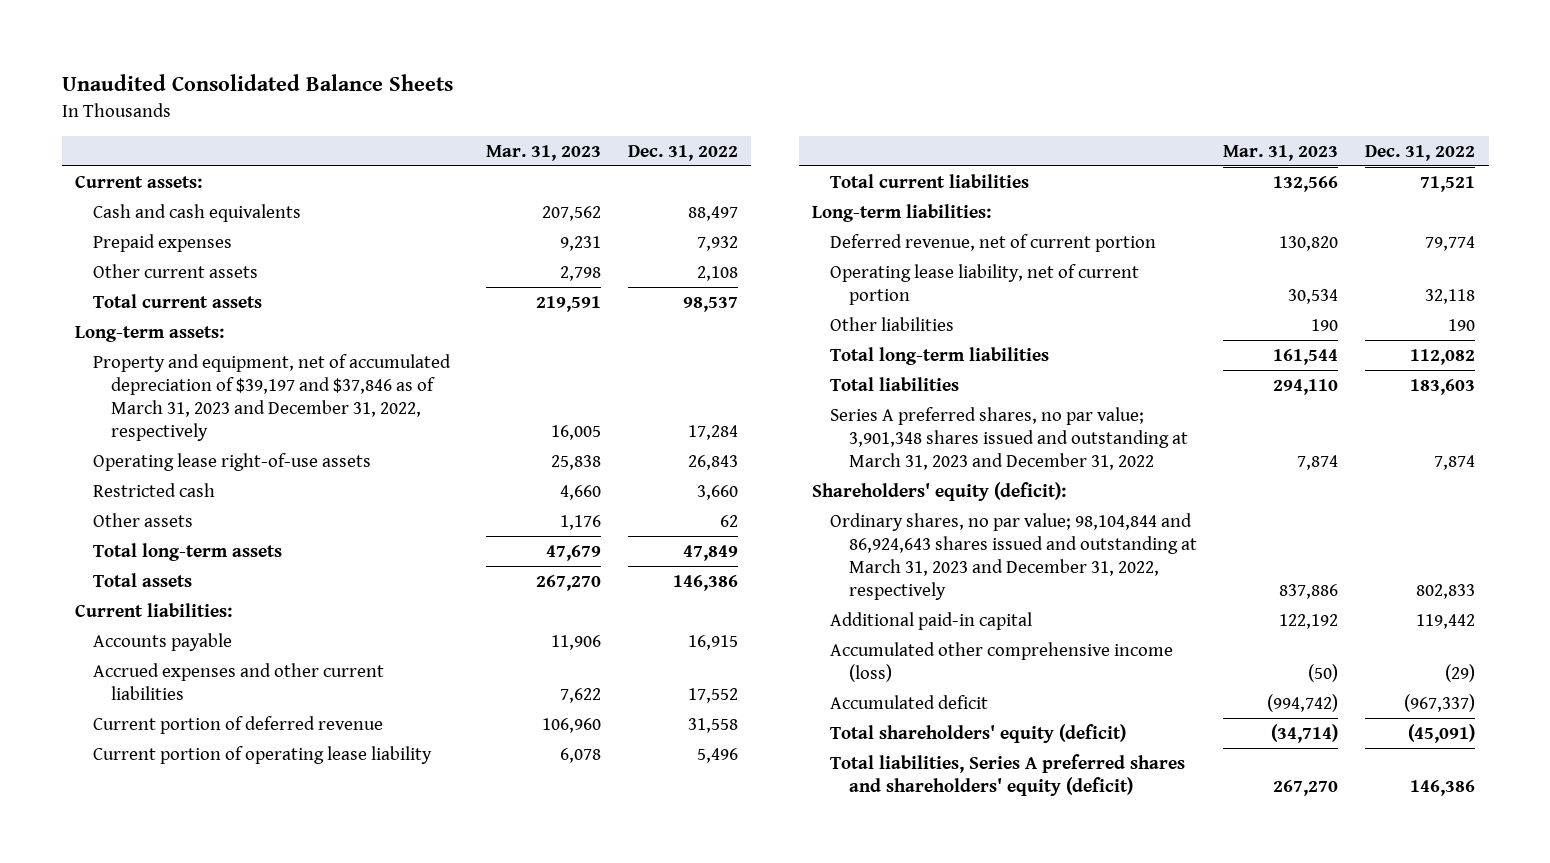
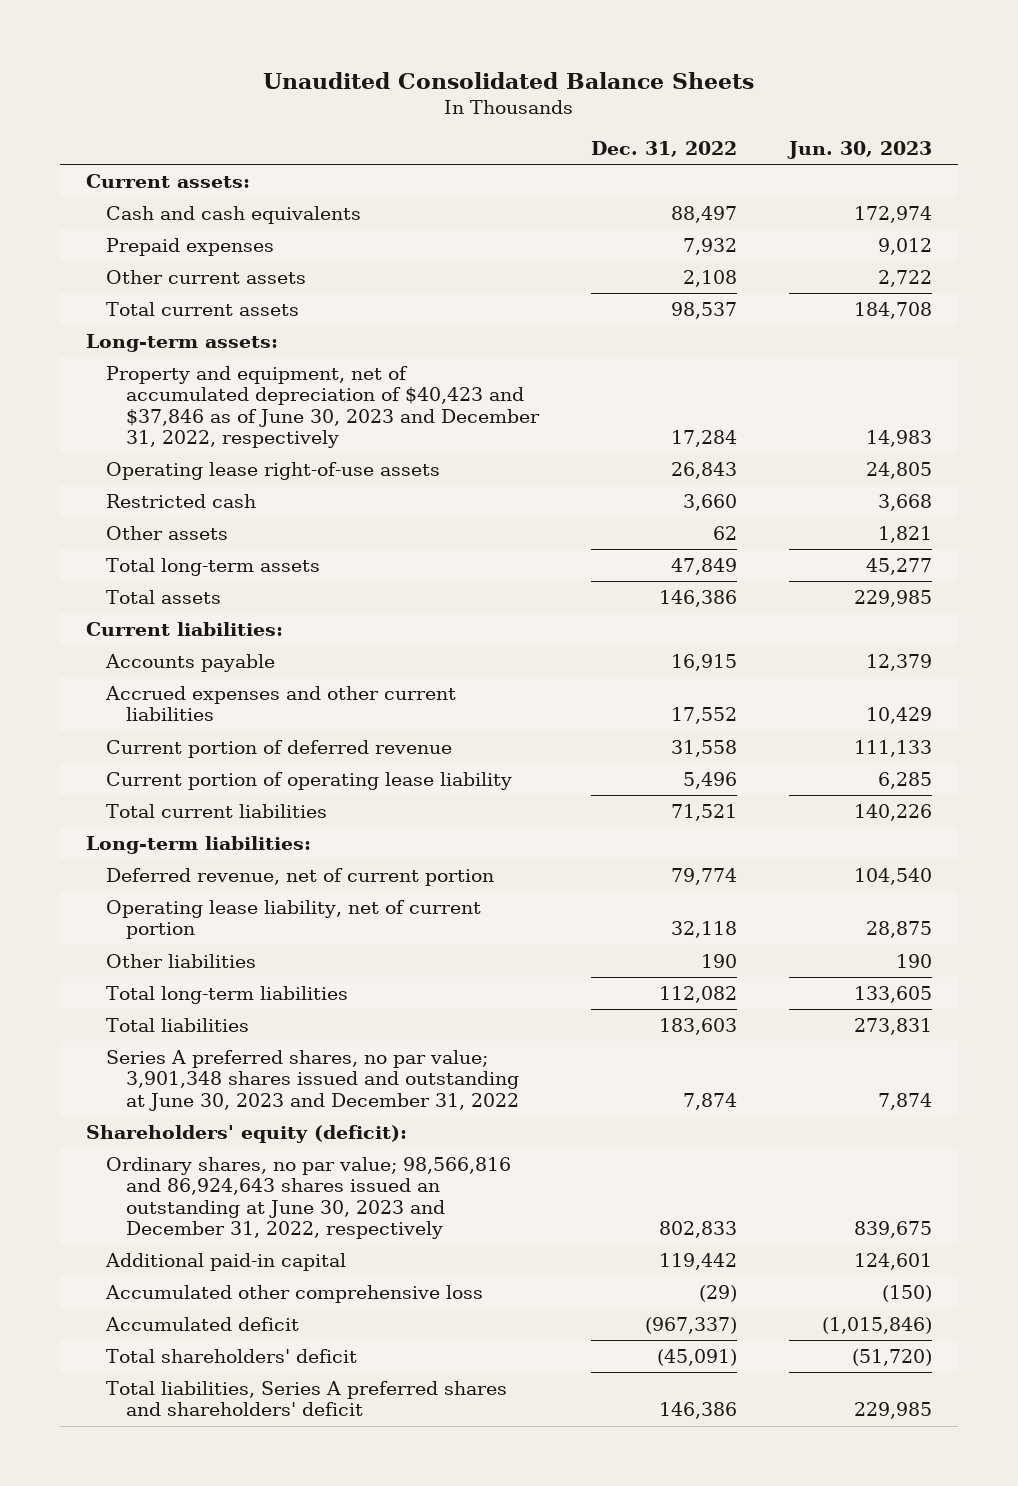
[486,144,602,161] Mar. 31, 2023 -> none
none -> [787,141,933,160] Jun. 30, 2023
[93,353,452,442] Property and equipment, net of accumulated depreciation of $39,197 and $37,846 as of March 31, 2023 and December 31, 2022, respectively -> [105,365,540,449] Property and equipment, net of accumulated depreciation of $40,423 and $37,846 as of June 30, 2023 and December 31, 2022, respectively
[830,406,1188,471] Series A preferred shares, no par value; 3,901,348 shares issued and outstanding at March 31, 2023 and December 31, 2022 -> [105,1049,519,1111] Series A preferred shares, no par value; 3,901,348 shares issued and outstanding at June 30, 2023 and December 31, 2022
[830,512,1197,601] Ordinary shares, no par value; 98,104,844 and 86,924,643 shares issued and outstanding at March 31, 2023 and December 31, 2022, respectively -> [105,1156,511,1240] Ordinary shares, no par value; 98,566,816 and 86,924,643 shares issued an outstanding at June 30, 2023 and December 31, 2022, respectively
[830,641,1174,683] Accumulated other comprehensive income (loss) -> [104,1284,483,1303] Accumulated other comprehensive loss
[830,723,1127,743] Total shareholders' equity (deficit) -> [105,1348,357,1363] Total shareholders' deficit
[830,753,1186,797] Total liabilities, Series A preferred shares and shareholders' equity (deficit) -> [105,1380,507,1417] Total liabilities, Series A preferred shares and shareholders' deficit

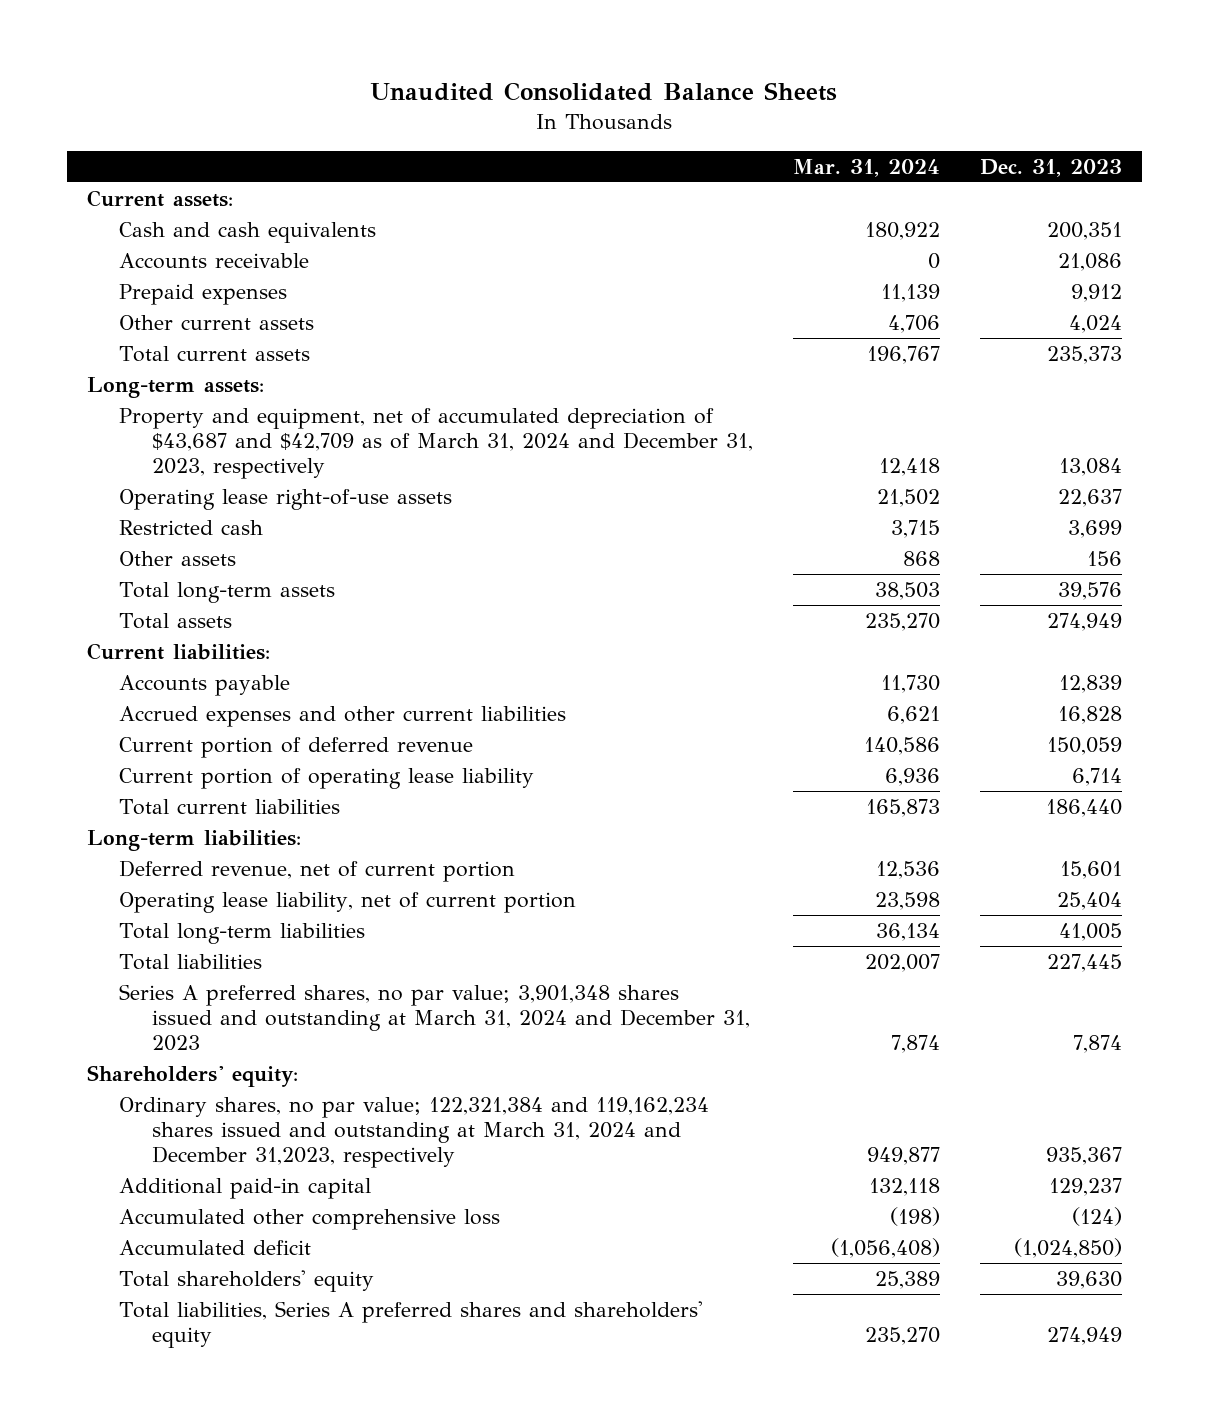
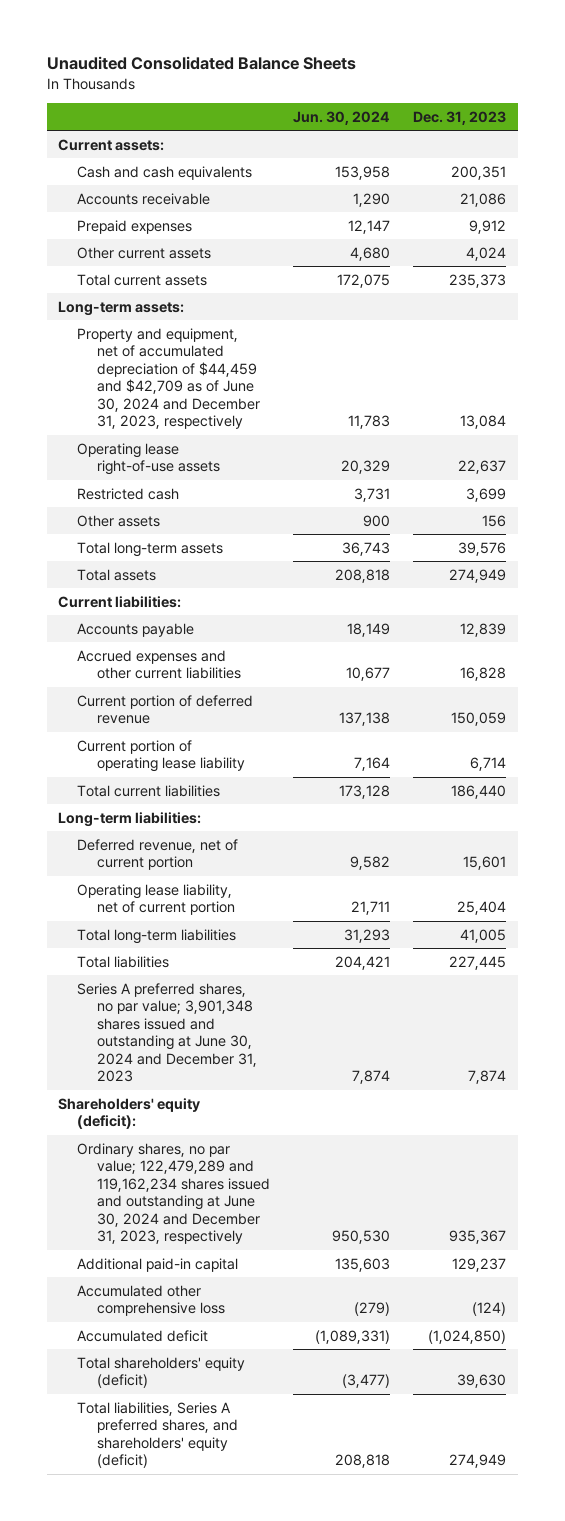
[793,158,941,177] Mar. 31, 2024 -> none
none -> [292,110,390,125] Jun. 30, 2024
[119,407,753,480] Property and equipment, net of accumulated depreciation of $43,687 and $42,709 as of March 31, 2024 and December 31, 2023, respectively -> [77,327,260,430] Property and equipment, net of accumulated depreciation of $44,459 and $42,709 as of June 30, 2024 and December 31, 2023, respectively
[119,983,750,1052] Series A preferred shares, no par value; 3,901,348 shares issued and outstanding at March 31, 2024 and December 31, 2023 -> [77,982,257,1083] Series A preferred shares, no par value; 3,901,348 shares issued and outstanding at June 30, 2024 and December 31, 2023
[86,1064,298,1087] Shareholders' equity: -> [58,1097,201,1130] Shareholders' equity (deficit):
[119,1096,710,1169] Ordinary shares, no par value; 122,321,384 and 119,162,234 shares issued and outstanding at March 31, 2024 and December 31,2023, respectively -> [77,1142,270,1245] Ordinary shares, no par value; 122,479,289 and 119,162,234 shares issued and outstanding at June 30, 2024 and December 31, 2023, respectively
[119,1269,375,1292] Total shareholders' equity -> [77,1356,246,1389] Total shareholders' equity (deficit)
[119,1300,704,1349] Total liabilities, Series A preferred shares and shareholders' equity -> [77,1401,238,1469] Total liabilities, Series A preferred shares, and shareholders' equity (deficit)

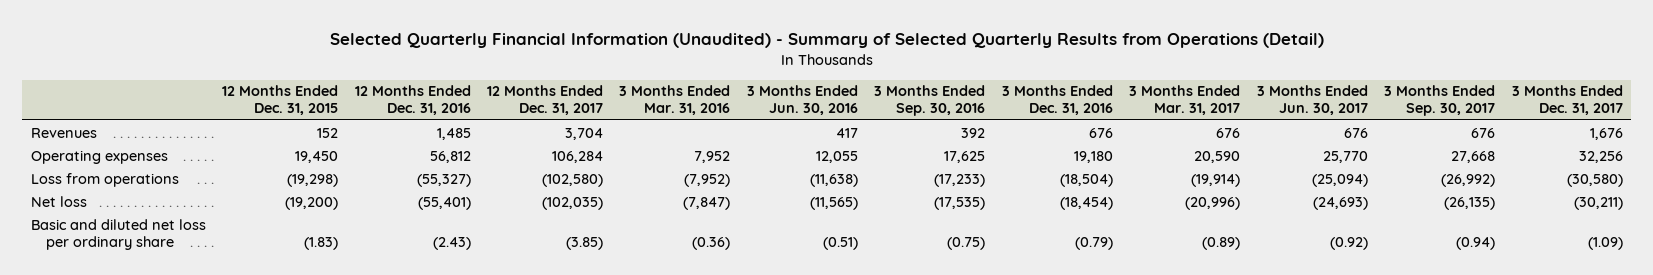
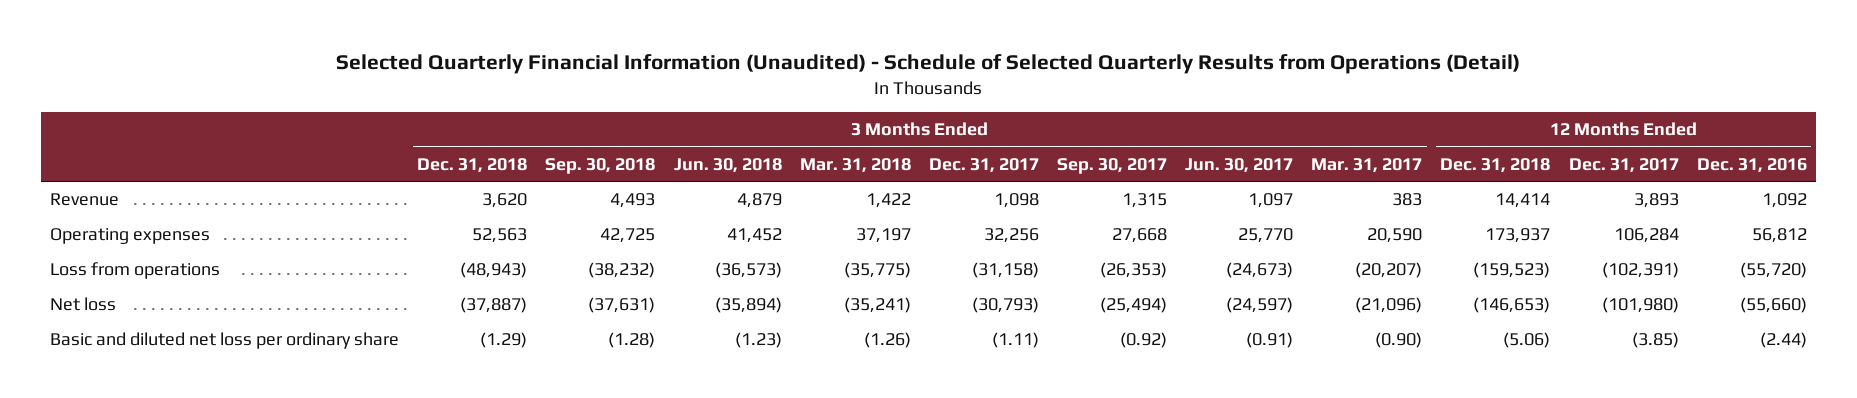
[329,33,1324,49] Selected Quarterly Financial Information (Unaudited) - Summary of Selected Quarterly Results from Operations (Detail) -> [336,54,1521,75] Selected Quarterly Financial Information (Unaudited) - Schedule of Selected Quarterly Results from Operations (Detail)
[222,85,339,116] 12 Months Ended Dec. 31, 2015 -> none
[619,85,731,116] 3 Months Ended Mar. 31, 2016 -> none
[746,85,858,116] 3 Months Ended Jun. 30, 2016 -> none
[874,85,986,117] 3 Months Ended Sep. 30, 2016 -> none
[1001,85,1113,116] 3 Months Ended Dec. 31, 2016 -> none
none -> [417,157,528,173] Dec. 31, 2018
none -> [545,157,656,174] Sep. 30, 2018
none -> [673,157,782,173] Jun. 30, 2018
none -> [799,157,911,173] Mar. 31, 2018
none -> [1440,157,1551,173] Dec. 31, 2018
[30,127,97,138] Revenues -> none
none -> [50,193,120,207] Revenue
[416,173,471,187] (55,327) -> [1739,262,1807,279] (55,720)
[542,173,604,187] (102,580) -> [1601,262,1679,279] (102,391)
[1191,173,1241,187] (19,914) -> [1355,262,1423,279] (20,207)
[1311,173,1368,187] (25,094) -> [1226,262,1294,279] (24,673)
[1441,173,1496,187] (26,992) -> [1100,262,1168,279] (26,353)
[1566,173,1623,187] (30,580) -> [971,262,1039,279] (31,158)
[417,196,471,210] (55,401) -> [1739,297,1807,314] (55,660)
[542,196,604,210] (102,035) -> [1601,297,1679,314] (101,980)
[1185,196,1241,210] (20,996) -> [1355,297,1423,314] (21,096)
[1312,196,1368,210] (24,693) -> [1226,297,1294,314] (24,597)
[1444,196,1496,210] (26,135) -> [1100,297,1168,314] (25,494)
[1573,196,1623,210] (30,211) -> [971,297,1039,314] (30,793)
[432,236,471,250] (2.43) -> [1759,332,1807,349] (2.44)
[1202,236,1241,250] (0.89) -> [1375,332,1423,349] (0.90)
[1329,236,1368,250] (0.92) -> [1246,332,1294,349] (0.91)
[1456,236,1496,250] (0.94) -> [1120,332,1168,349] (0.92)
[1587,236,1623,250] (1.09) -> [991,332,1039,349] (1.11)

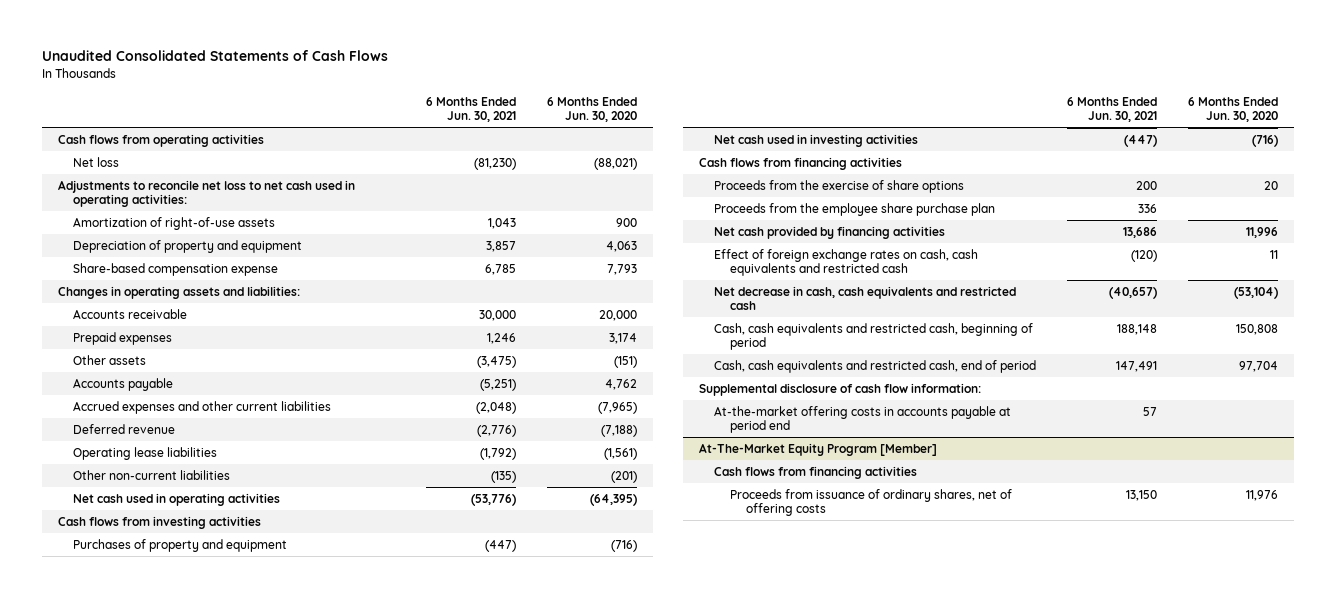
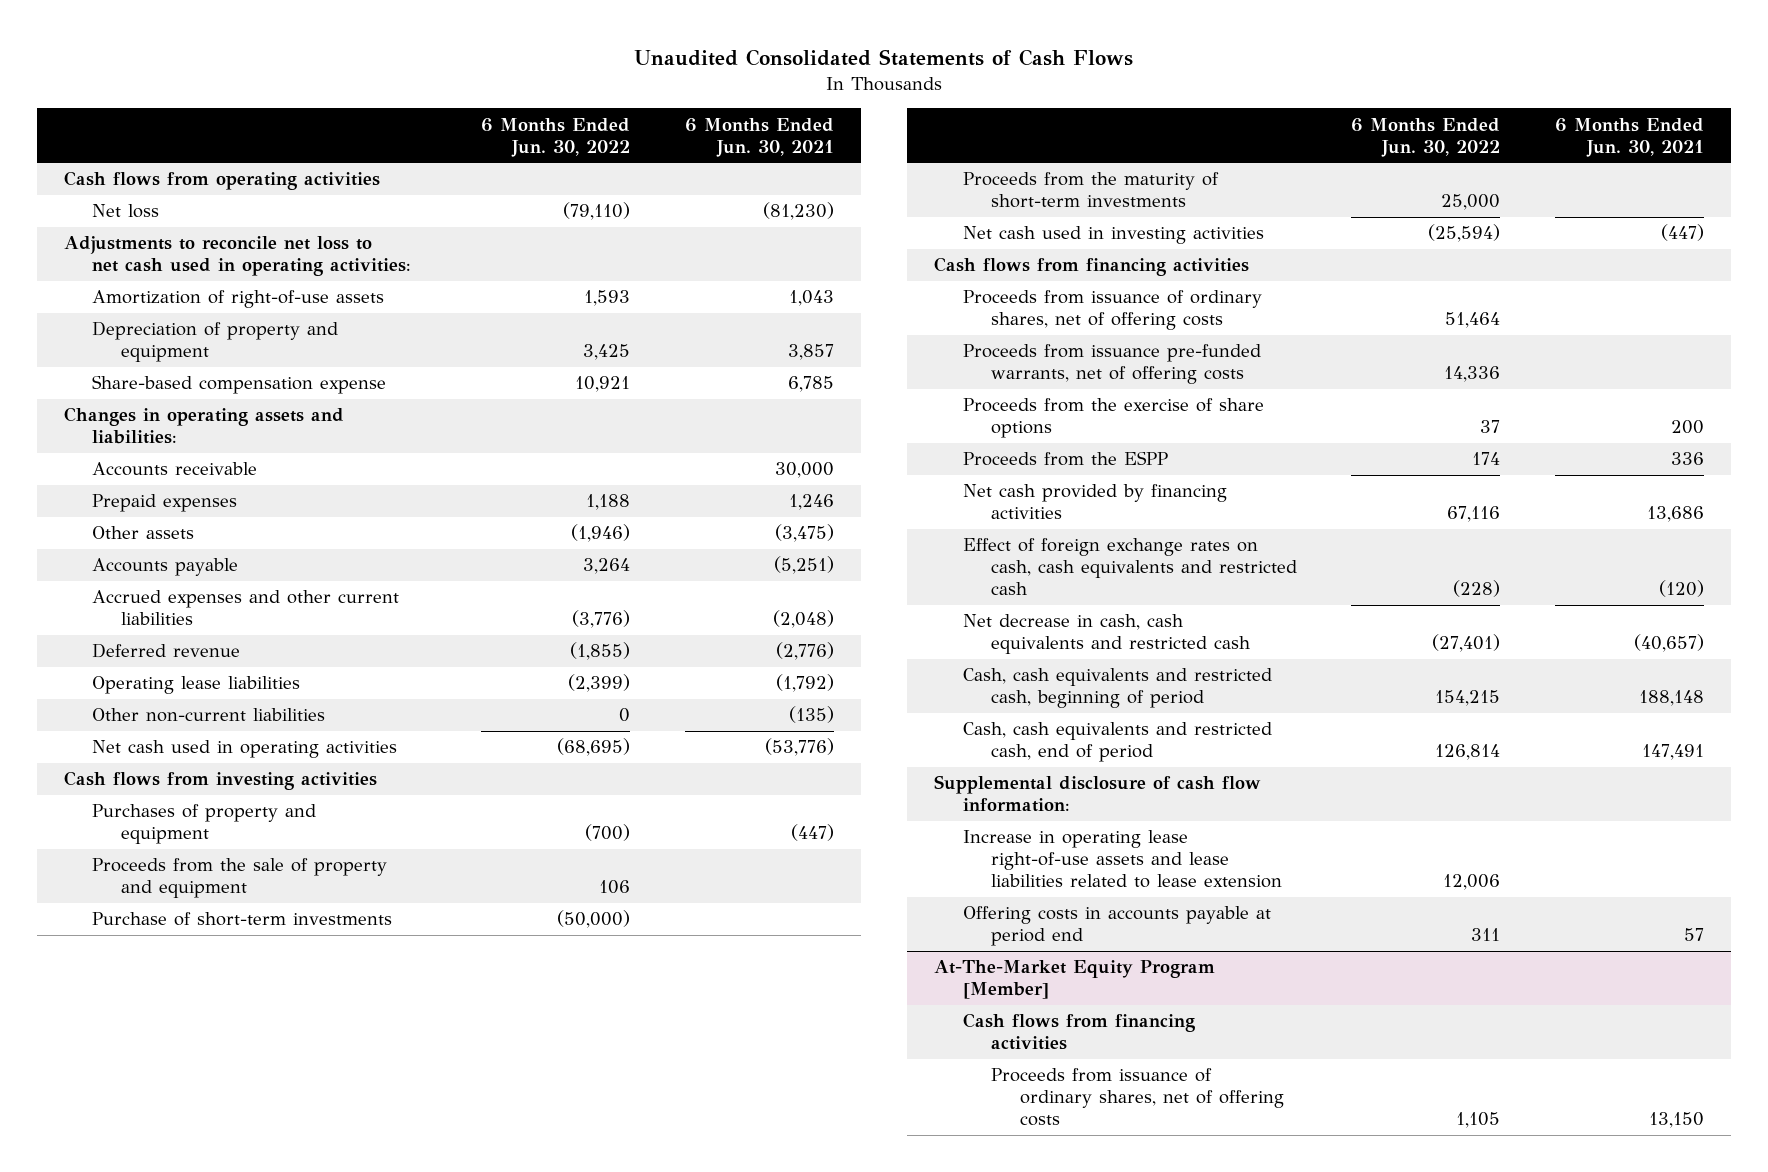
[547,96,638,123] 6 Months Ended Jun. 30, 2020 -> none
none -> [481,117,631,157] 6 Months Ended Jun. 30, 2022
none -> [92,858,388,899] Proceeds from the sale of property and equipment
none -> [92,912,393,927] Purchase of short-term investments
none -> [962,172,1219,209] Proceeds from the maturity of short-term investments
none -> [962,290,1262,331] Proceeds from issuance of ordinary shares, net of offering costs
none -> [962,344,1261,385] Proceeds from issuance pre-funded warrants, net of offering costs
[714,202,996,216] Proceeds from the employee share purchase plan -> [962,451,1168,467] Proceeds from the ESPP
none -> [962,830,1283,889] Increase in operating lease right-of-use assets and lease liabilities related to lease extension
[714,405,1012,434] At-the-market offering costs in accounts payable at period end -> [962,906,1271,947] Offering costs in accounts payable at period end

